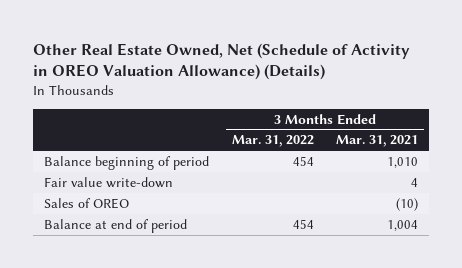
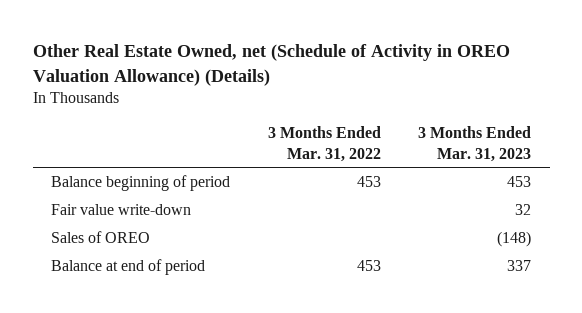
[33,42,411,81] Other Real Estate Owned, Net (Schedule of Activity in OREO Valuation Allowance) (Details) -> [32,44,510,87] Other Real Estate Owned, net (Schedule of Activity in OREO Valuation Allowance) (Details)
[336,135,419,148] Mar. 31, 2021 -> none
none -> [417,126,531,162] 3 Months Ended Mar. 31, 2023
[292,155,314,166] 454 -> [356,176,381,188] 453
[292,218,314,229] 454 -> [356,260,381,272] 453

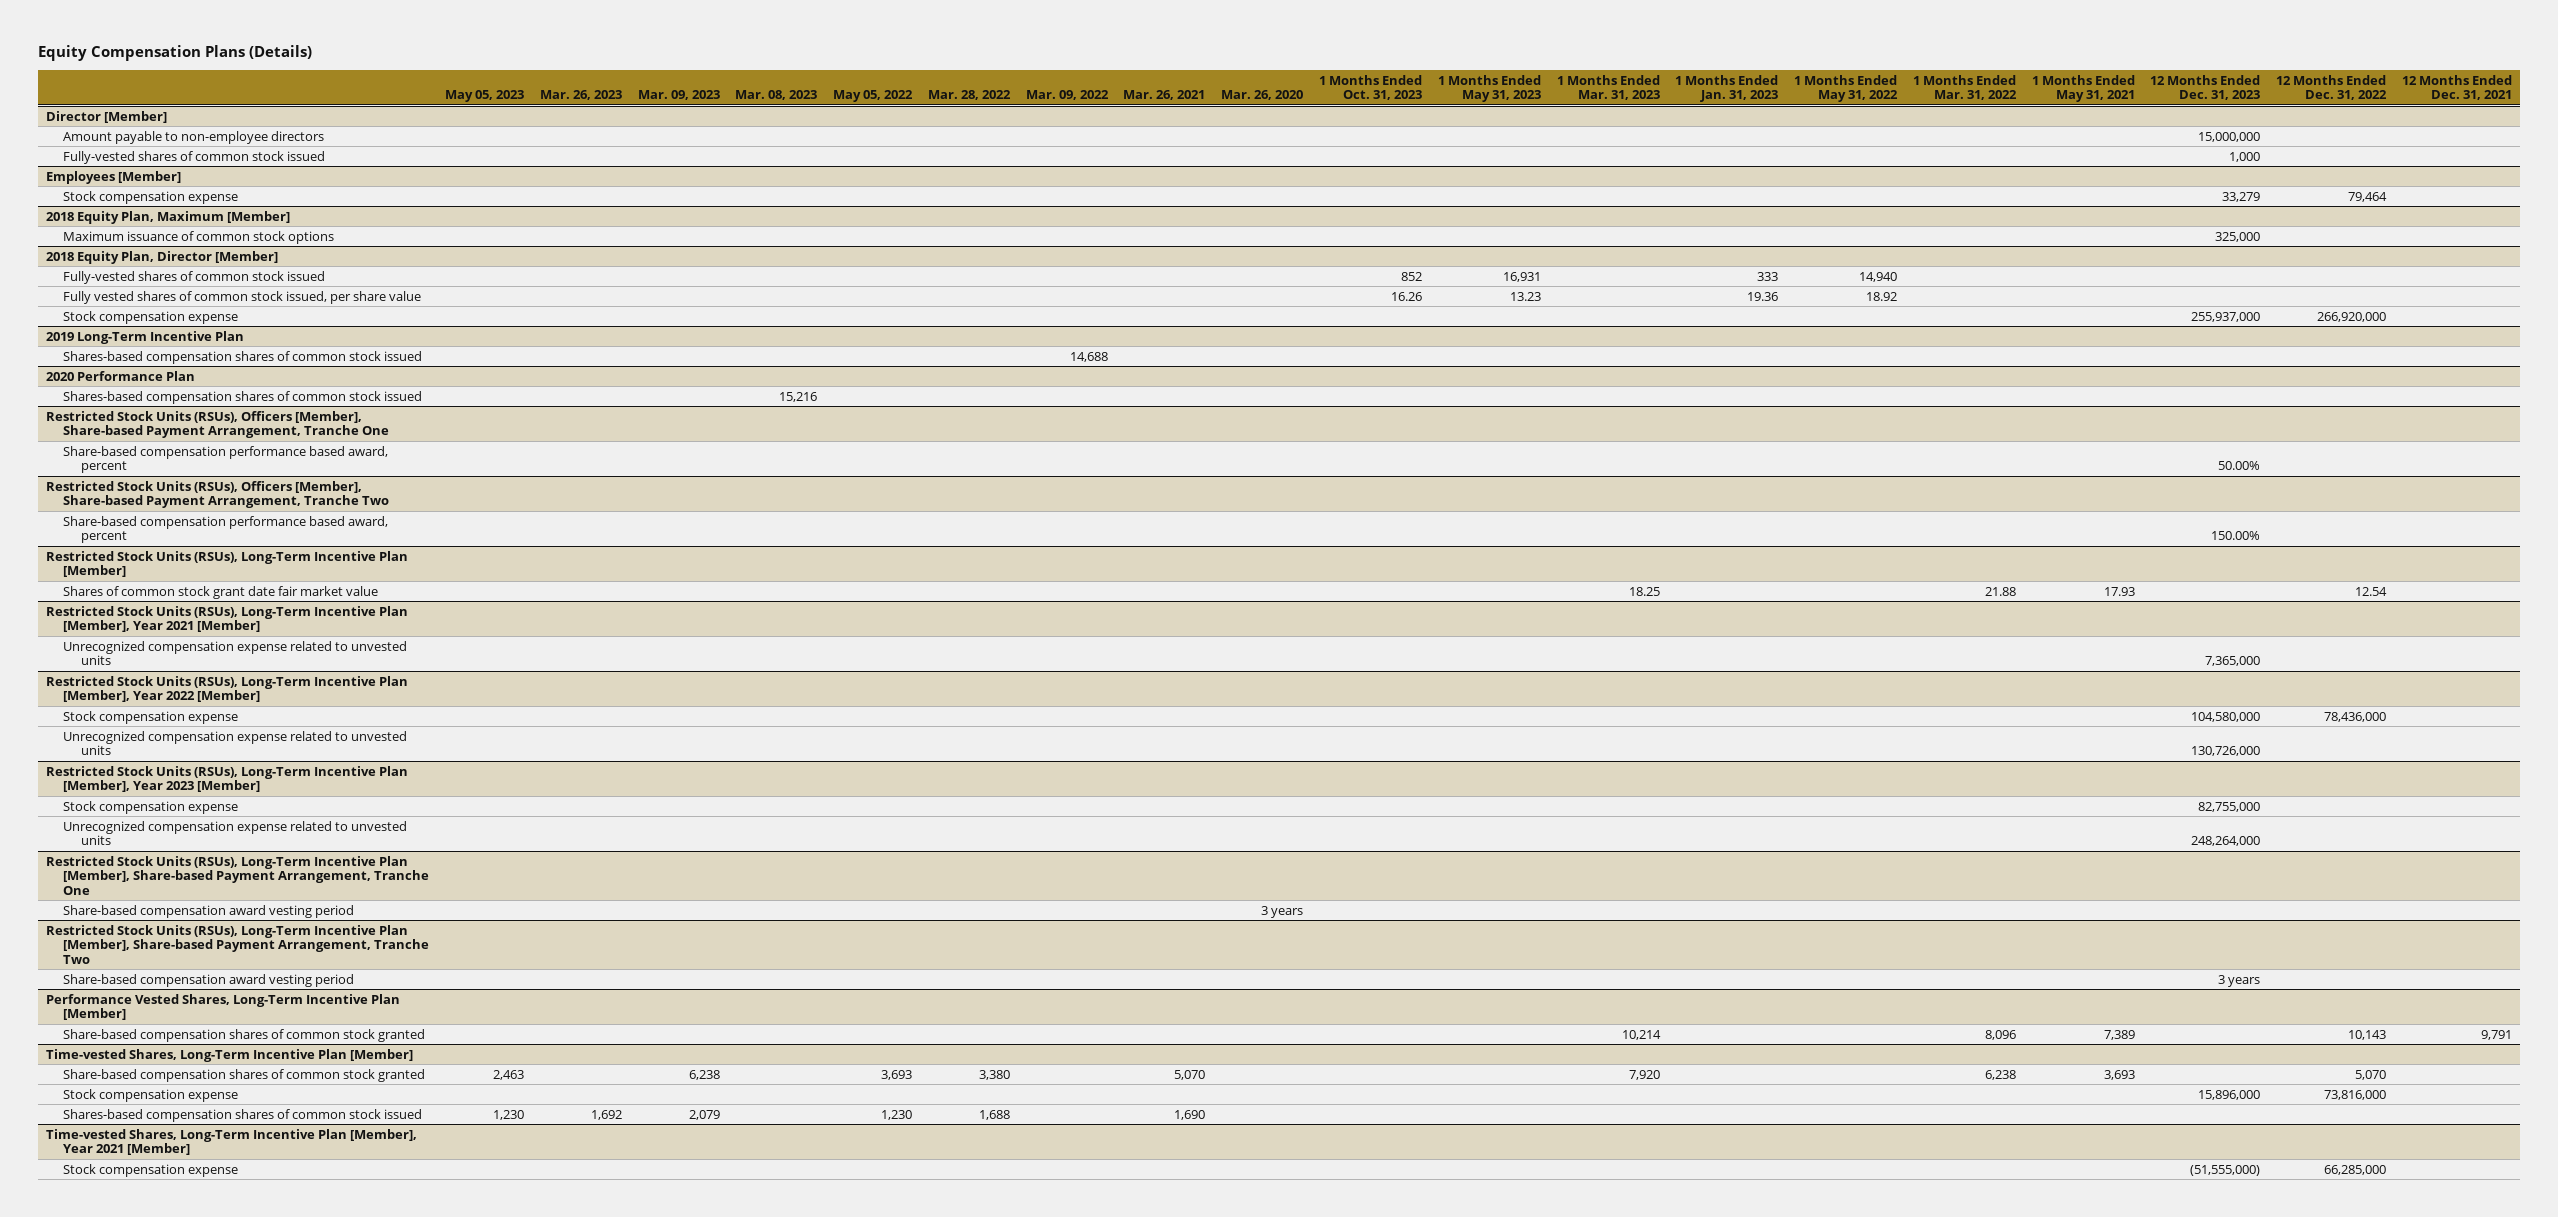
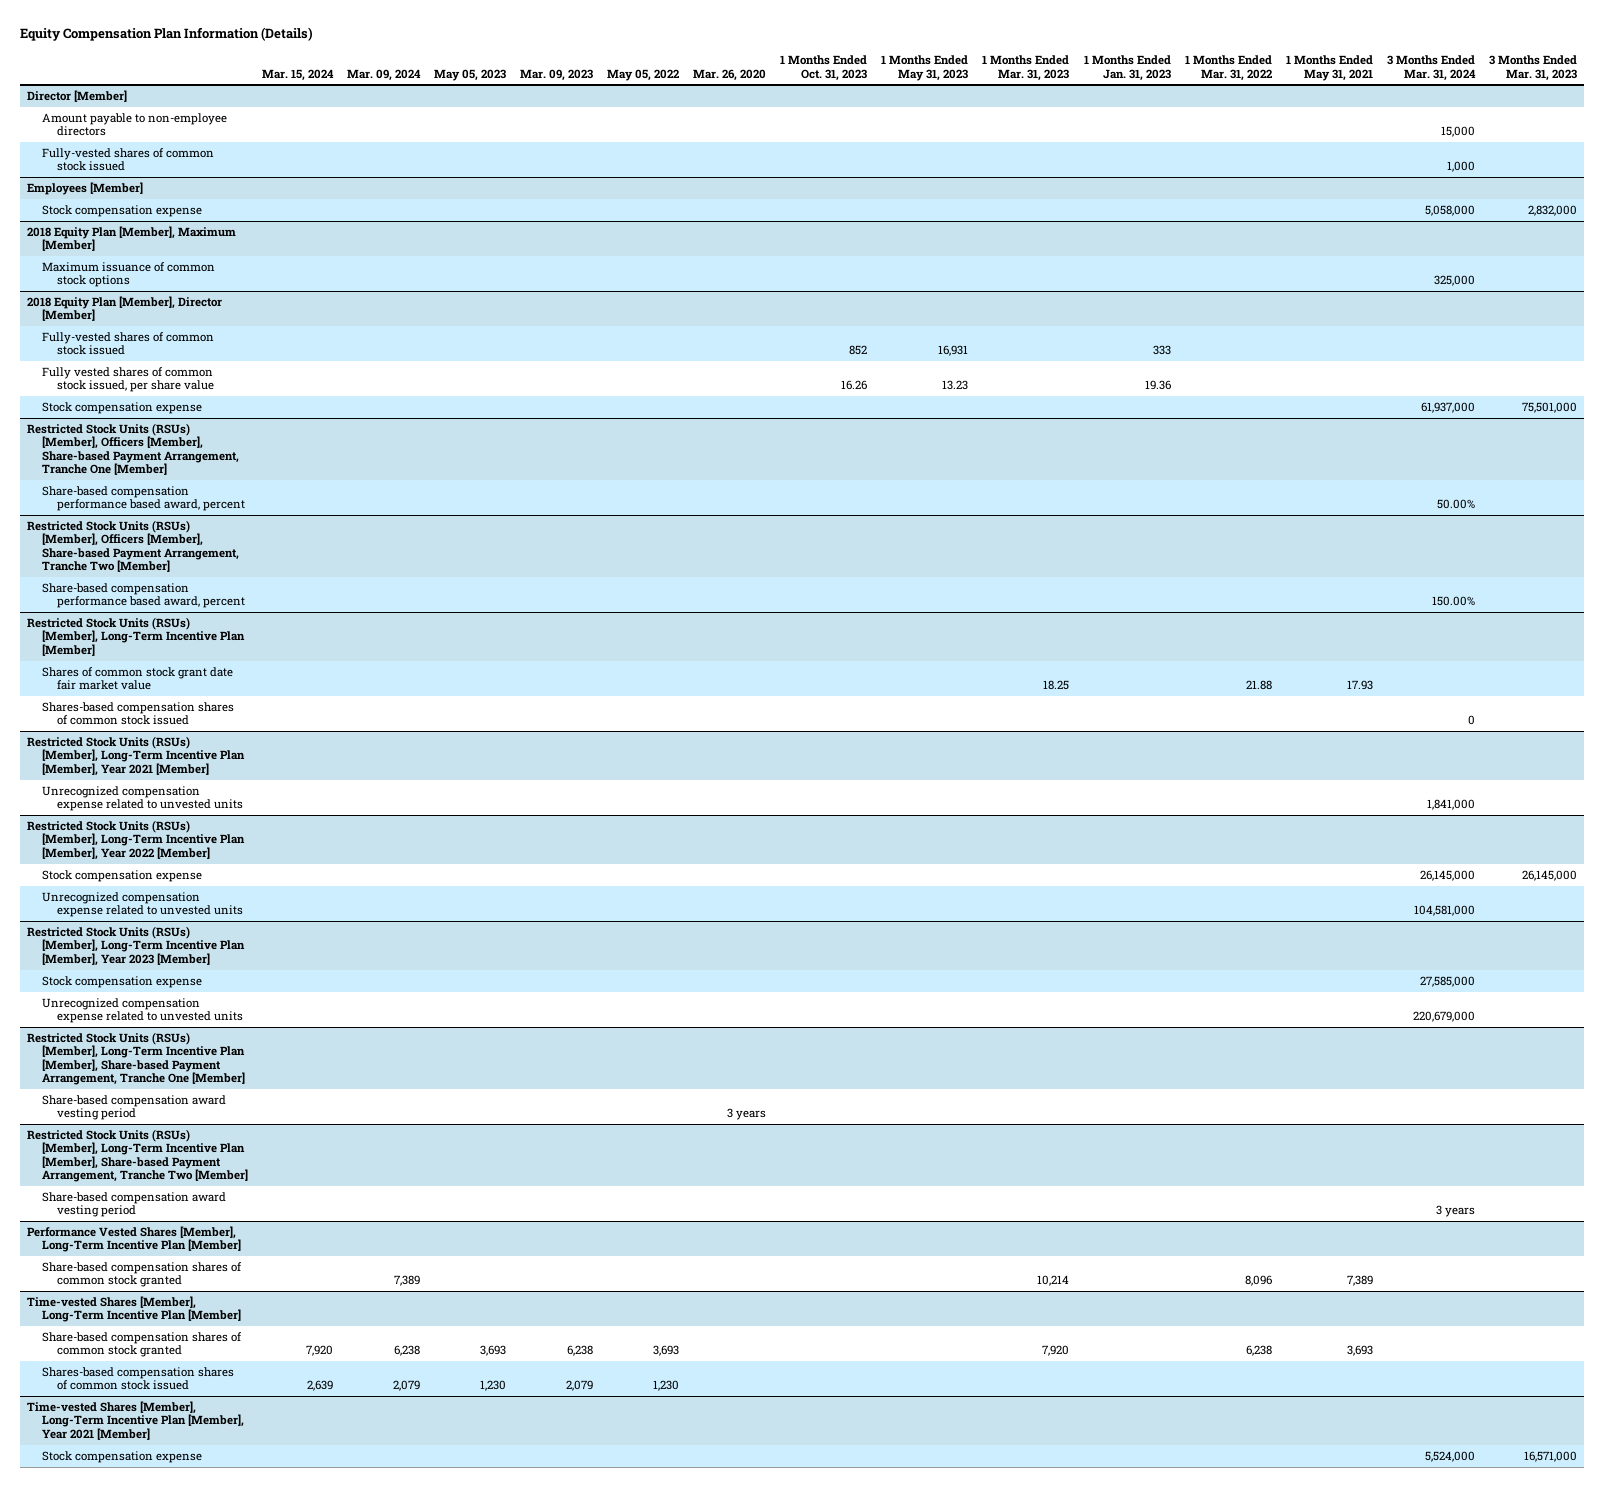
[37,45,312,62] Equity Compensation Plans (Details) -> [20,26,314,41] Equity Compensation Plan Information (Details)
[539,90,622,101] Mar. 26, 2023 -> none
[735,90,818,101] Mar. 08, 2023 -> none
[927,90,1011,101] Mar. 28, 2022 -> none
[1025,90,1109,101] Mar. 09, 2022 -> none
[1123,90,1206,101] Mar. 26, 2021 -> none
[1794,74,1899,103] 1 Months Ended May 31, 2022 -> none
[2150,74,2261,101] 12 Months Ended Dec. 31, 2023 -> none
[2276,74,2388,101] 12 Months Ended Dec. 31, 2022 -> none
[2402,74,2513,101] 12 Months Ended Dec. 31, 2021 -> none
none -> [262,68,335,81] Mar. 15, 2024
none -> [347,68,422,81] Mar. 09, 2024
none -> [1386,55,1476,81] 3 Months Ended Mar. 31, 2024
none -> [1488,55,1577,81] 3 Months Ended Mar. 31, 2023
[45,210,290,224] 2018 Equity Plan, Maximum [Member] -> [27,225,237,252] 2018 Equity Plan [Member], Maximum [Member]
[45,250,278,264] 2018 Equity Plan, Director [Member] -> [27,295,223,322] 2018 Equity Plan [Member], Director [Member]
[45,330,244,344] 2019 Long-Term Incentive Plan -> none
[63,350,423,364] Shares-based compensation shares of common stock issued -> none
[45,370,195,381] 2020 Performance Plan -> none
[63,390,423,404] Shares-based compensation shares of common stock issued -> none
[45,410,390,439] Restricted Stock Units (RSUs), Officers [Member], Share-based Payment Arrangement, Tranche One -> [27,422,239,476] Restricted Stock Units (RSUs) [Member], Officers [Member], Share-based Payment Arrangement, Tranche One [Member]
[45,480,390,509] Restricted Stock Units (RSUs), Officers [Member], Share-based Payment Arrangement, Tranche Two -> [27,519,239,573] Restricted Stock Units (RSUs) [Member], Officers [Member], Share-based Payment Arrangement, Tranche Two [Member]
[45,550,408,578] Restricted Stock Units (RSUs), Long-Term Incentive Plan [Member] -> [27,616,245,656] Restricted Stock Units (RSUs) [Member], Long-Term Incentive Plan [Member]
none -> [41,701,234,726] Shares-based compensation shares of common stock issued
[45,605,408,633] Restricted Stock Units (RSUs), Long-Term Incentive Plan [Member], Year 2021 [Member] -> [27,735,245,776] Restricted Stock Units (RSUs) [Member], Long-Term Incentive Plan [Member], Year 2021 [Member]
[45,675,408,703] Restricted Stock Units (RSUs), Long-Term Incentive Plan [Member], Year 2022 [Member] -> [27,819,245,860] Restricted Stock Units (RSUs) [Member], Long-Term Incentive Plan [Member], Year 2022 [Member]
[45,765,408,793] Restricted Stock Units (RSUs), Long-Term Incentive Plan [Member], Year 2023 [Member] -> [27,925,245,966] Restricted Stock Units (RSUs) [Member], Long-Term Incentive Plan [Member], Year 2023 [Member]
[45,855,430,895] Restricted Stock Units (RSUs), Long-Term Incentive Plan [Member], Share-based Payment Arrangement, Tranche One -> [27,1031,245,1086] Restricted Stock Units (RSUs) [Member], Long-Term Incentive Plan [Member], Share-based Payment Arrangement, Tranche One [Member]
[45,924,430,964] Restricted Stock Units (RSUs), Long-Term Incentive Plan [Member], Share-based Payment Arrangement, Tranche Two -> [27,1128,248,1183] Restricted Stock Units (RSUs) [Member], Long-Term Incentive Plan [Member], Share-based Payment Arrangement, Tranche Two [Member]
[45,993,400,1021] Performance Vested Shares, Long-Term Incentive Plan [Member] -> [27,1225,241,1253] Performance Vested Shares [Member], Long-Term Incentive Plan [Member]
[63,1088,239,1102] Stock compensation expense -> none
[45,1048,413,1062] Time-vested Shares, Long-Term Incentive Plan [Member] -> [27,1295,241,1323] Time-vested Shares [Member], Long-Term Incentive Plan [Member]
[492,1069,524,1080] 2,463 -> [480,1345,507,1357] 3,693
[45,1128,417,1156] Time-vested Shares, Long-Term Incentive Plan [Member], Year 2021 [Member] -> [27,1400,244,1440] Time-vested Shares [Member], Long-Term Incentive Plan [Member], Year 2021 [Member]

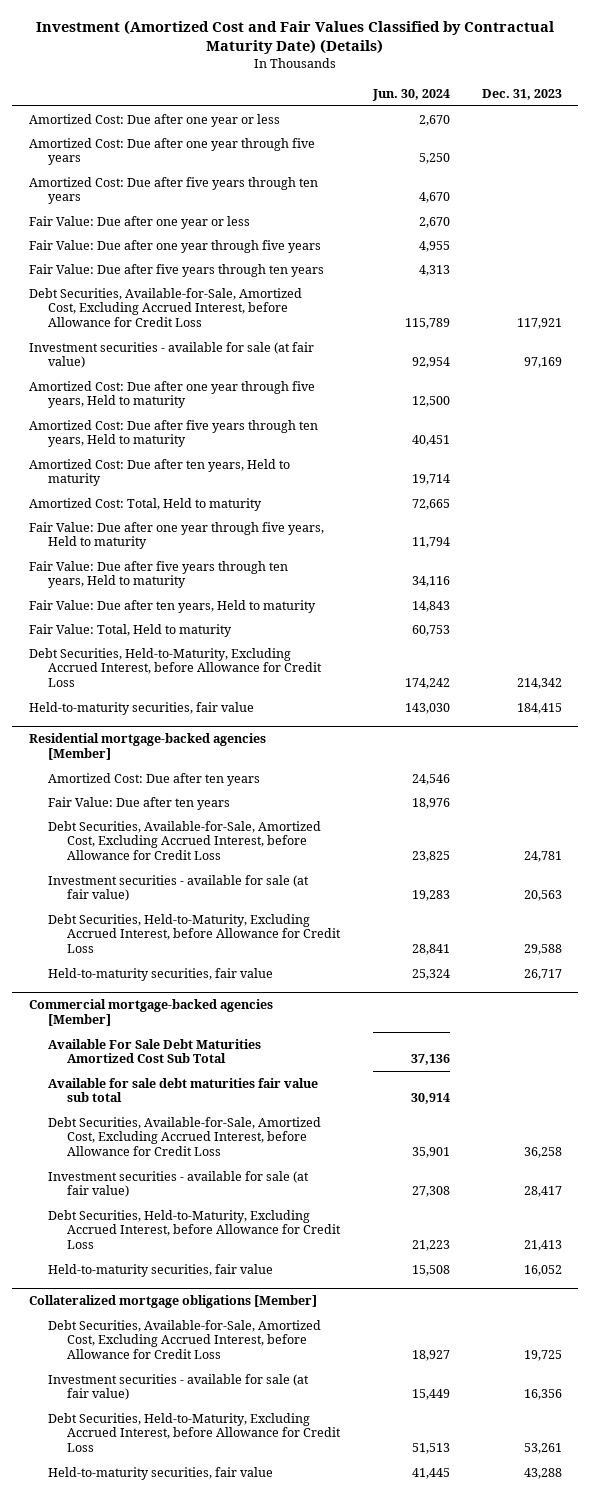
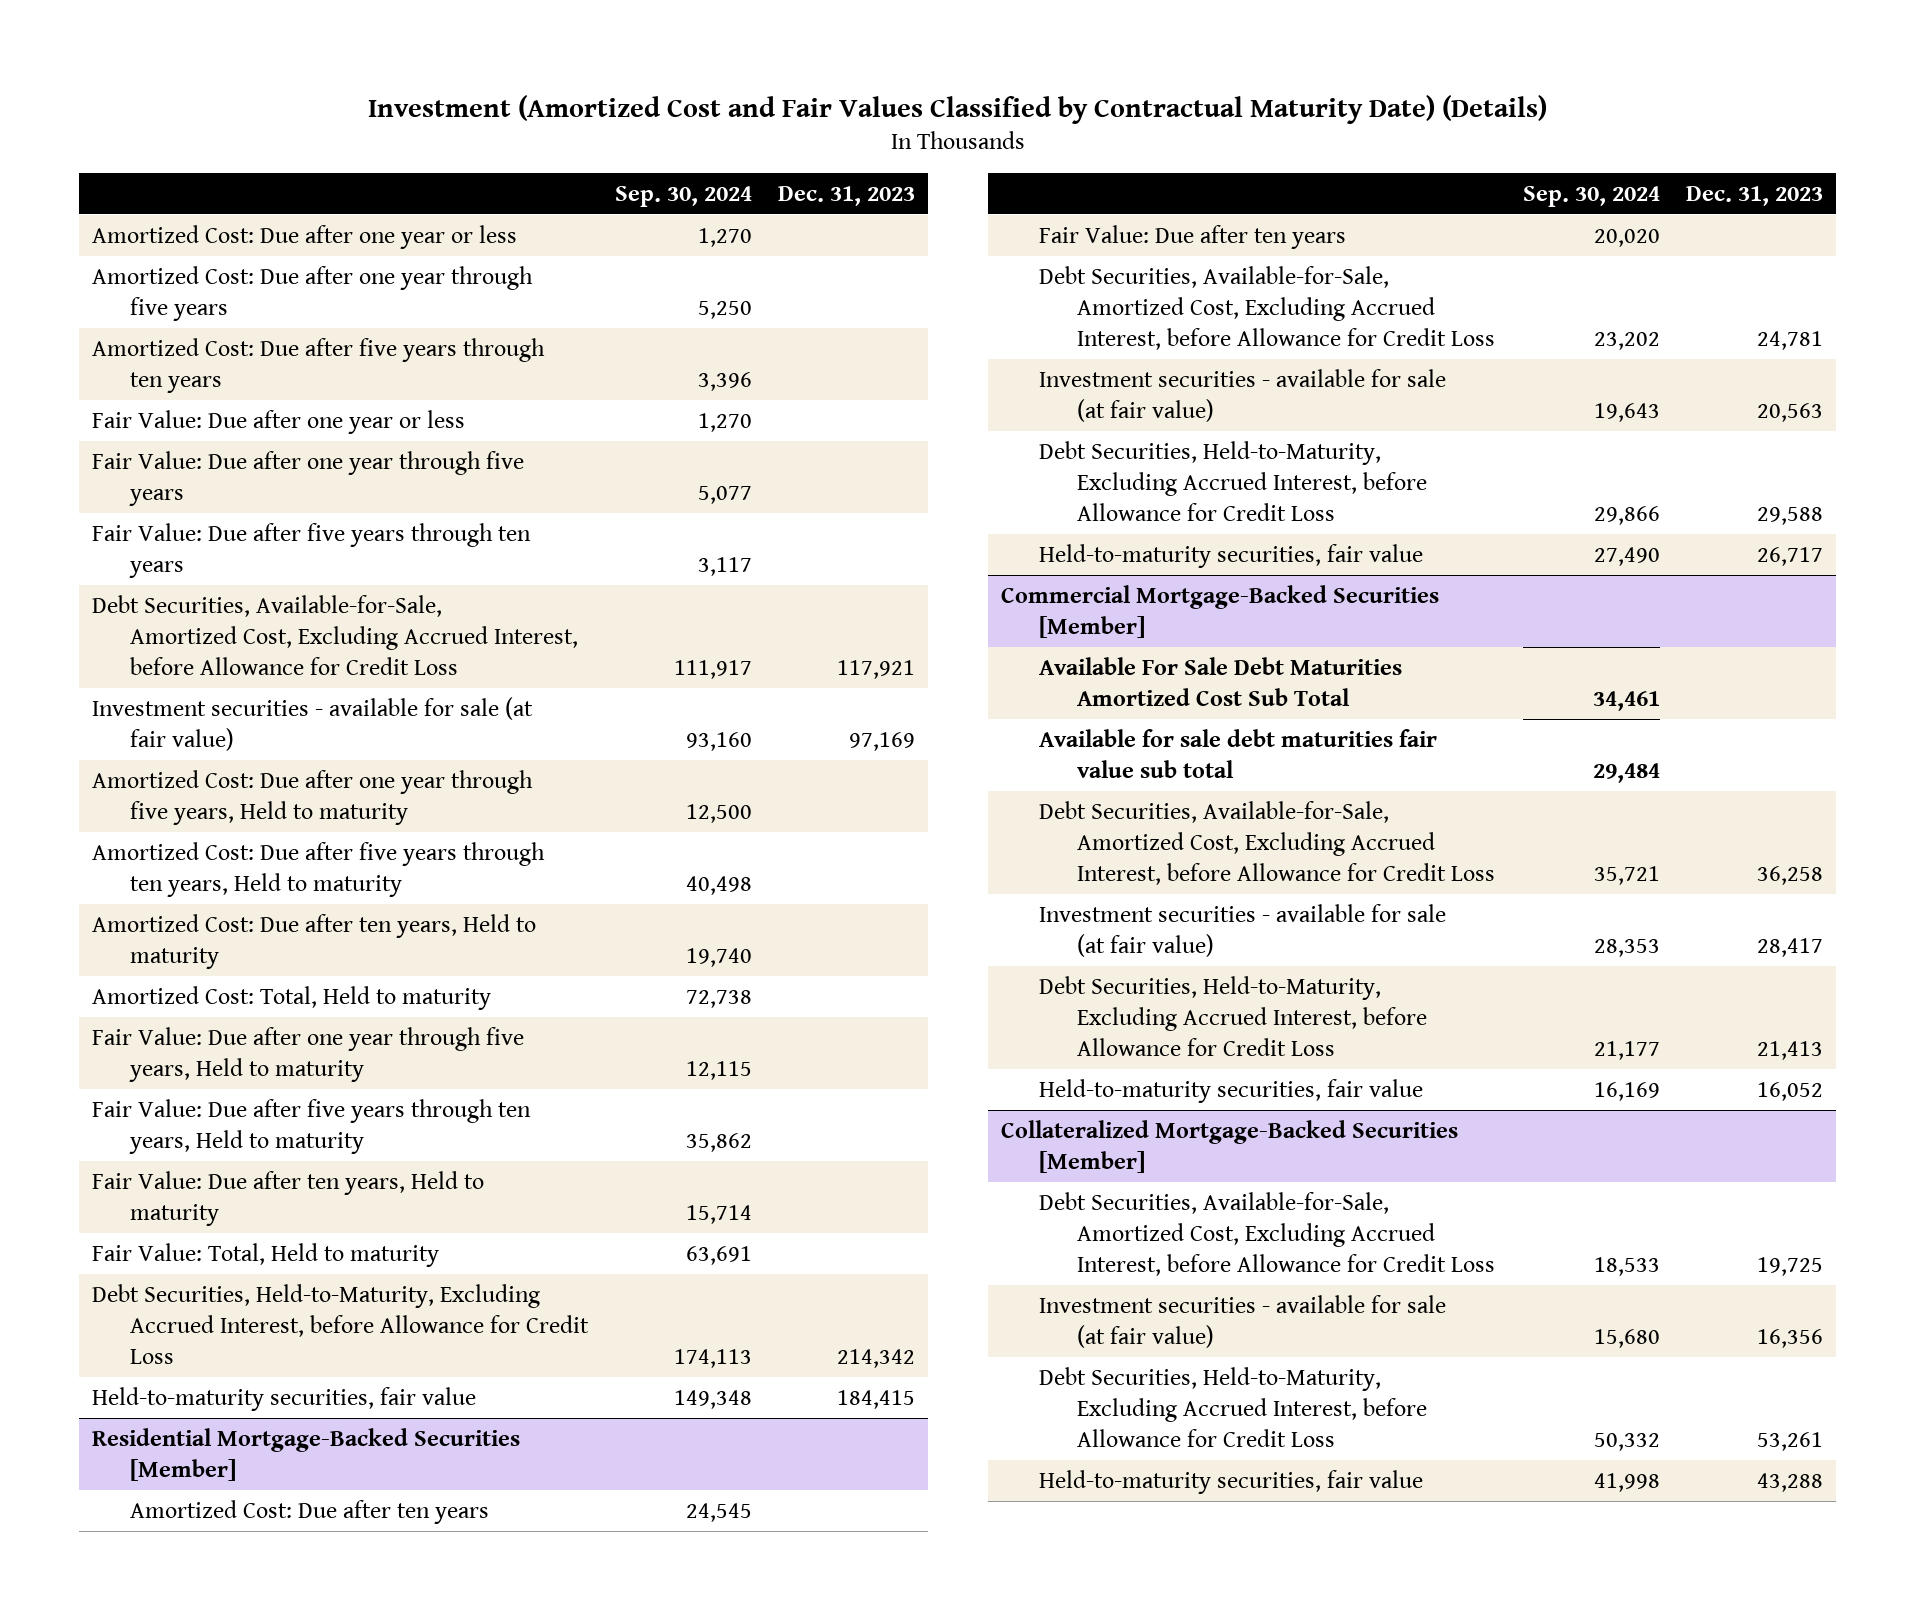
[371,88,450,101] Jun. 30, 2024 -> none
none -> [614,185,752,207] Sep. 30, 2024
[28,733,266,760] Residential mortgage-backed agencies [Member] -> [92,1427,521,1481] Residential Mortgage-Backed Securities [Member]
[28,999,273,1026] Commercial mortgage-backed agencies [Member] -> [1000,584,1439,638] Commercial Mortgage-Backed Securities [Member]
[28,1295,317,1309] Collateralized mortgage obligations [Member] -> [1000,1119,1458,1173] Collateralized Mortgage-Backed Securities [Member]

